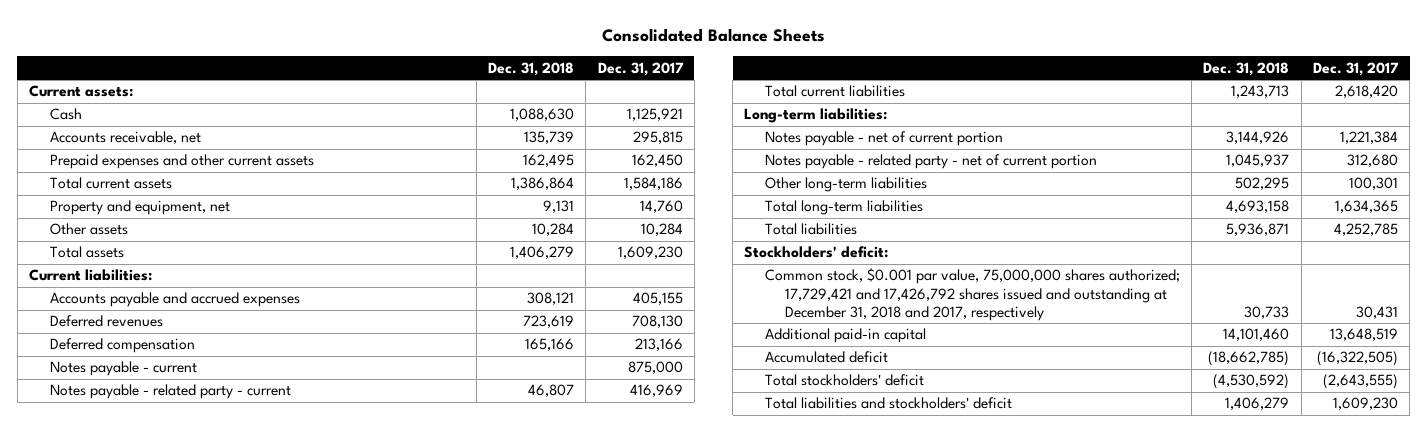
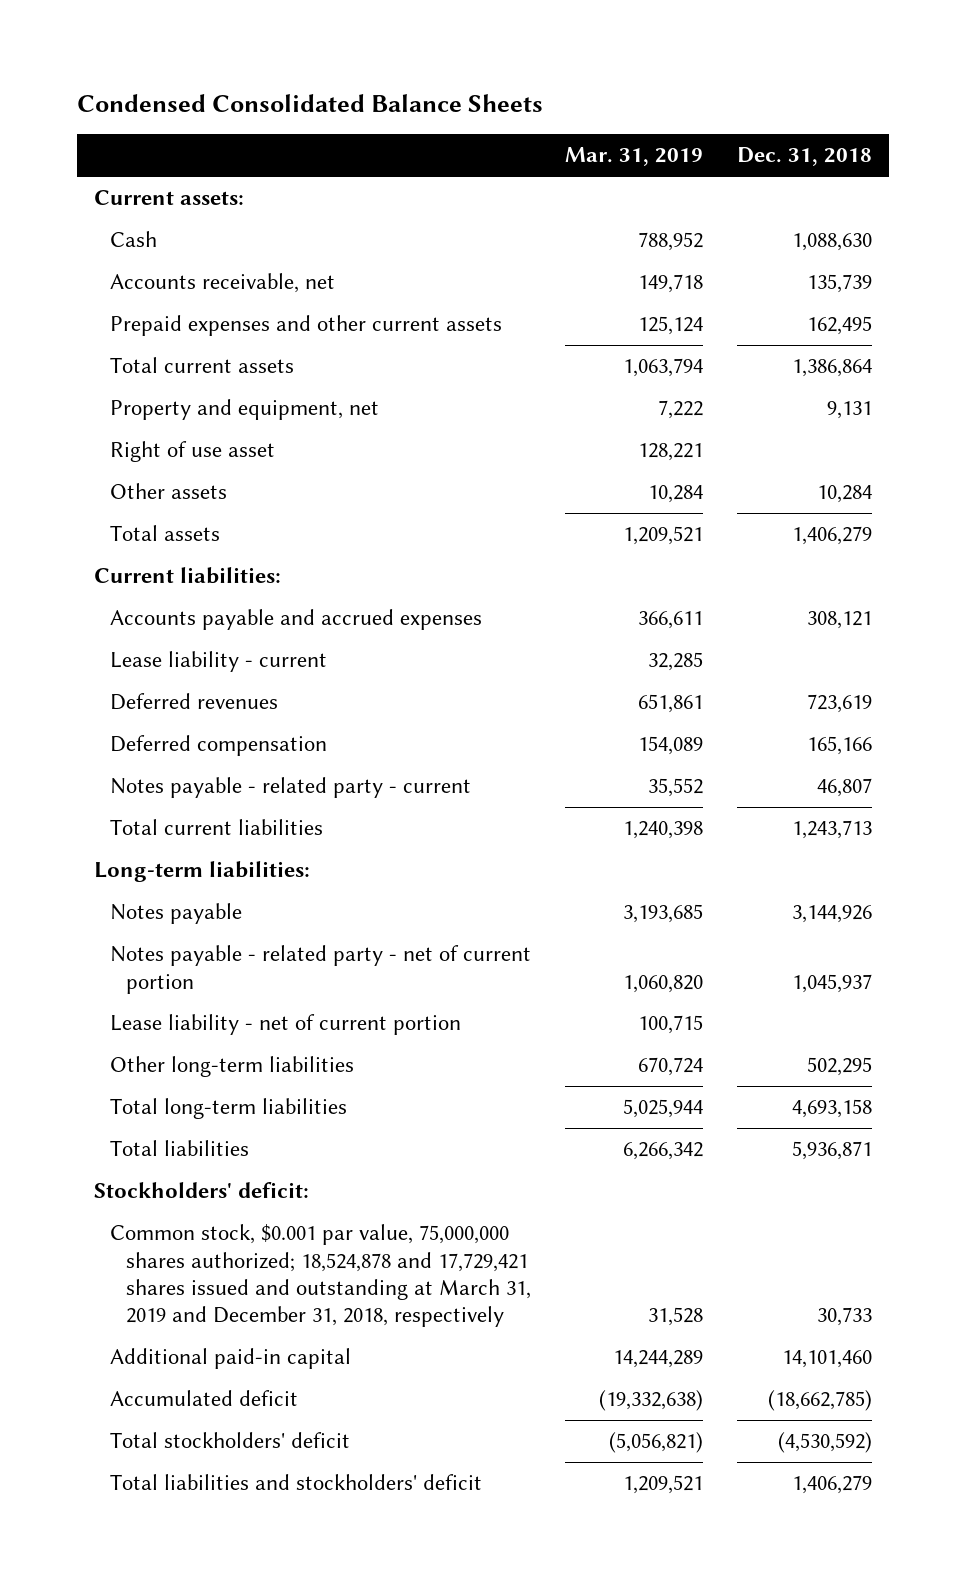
[601,28,825,43] Consolidated Balance Sheets -> [77,93,544,112] Condensed Consolidated Balance Sheets
[597,61,684,76] Dec. 31, 2017 -> none
none -> [565,147,704,167] Mar. 31, 2019
none -> [110,441,276,463] Right of use asset
none -> [110,651,328,673] Lease liability - current
[49,361,197,377] Notes payable - current -> none
[764,131,1003,147] Notes payable - net of current portion -> [110,903,243,925] Notes payable
none -> [110,1014,462,1036] Lease liability - net of current portion
[764,268,1180,321] Common stock, $0.001 par value, 75,000,000 shares authorized; 17,729,421 and 17,426,792 shares issued and outstanding at December 31, 2018 and 2017, respectively -> [110,1224,531,1328] Common stock, $0.001 par value, 75,000,000 shares authorized; 18,524,878 and 17,729,421 shares issued and outstanding at March 31, 2019 and December 31, 2018, respectively

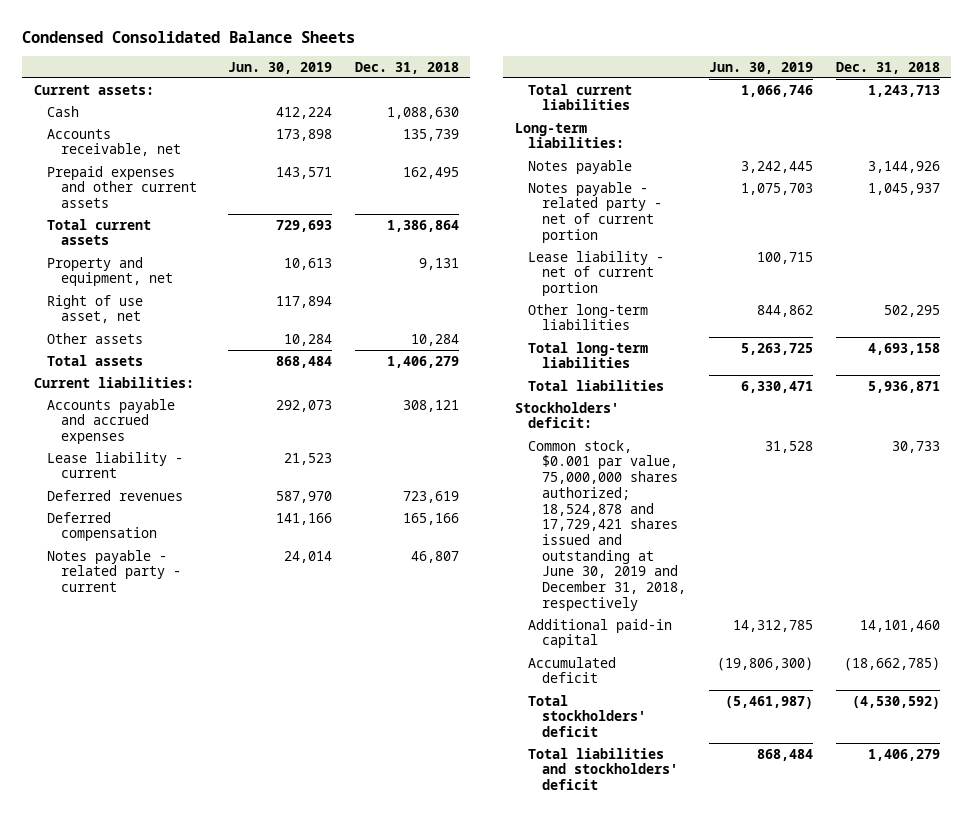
[565,147,704,167] Mar. 31, 2019 -> none
none -> [227,61,332,74] Jun. 30, 2019
[110,441,276,463] Right of use asset -> [47,294,144,324] Right of use asset, net
[110,1224,531,1328] Common stock, $0.001 par value, 75,000,000 shares authorized; 18,524,878 and 17,729,421 shares issued and outstanding at March 31, 2019 and December 31, 2018, respectively -> [528,439,687,611] Common stock, $0.001 par value, 75,000,000 shares authorized; 18,524,878 and 17,729,421 shares issued and outstanding at June 30, 2019 and December 31, 2018, respectively

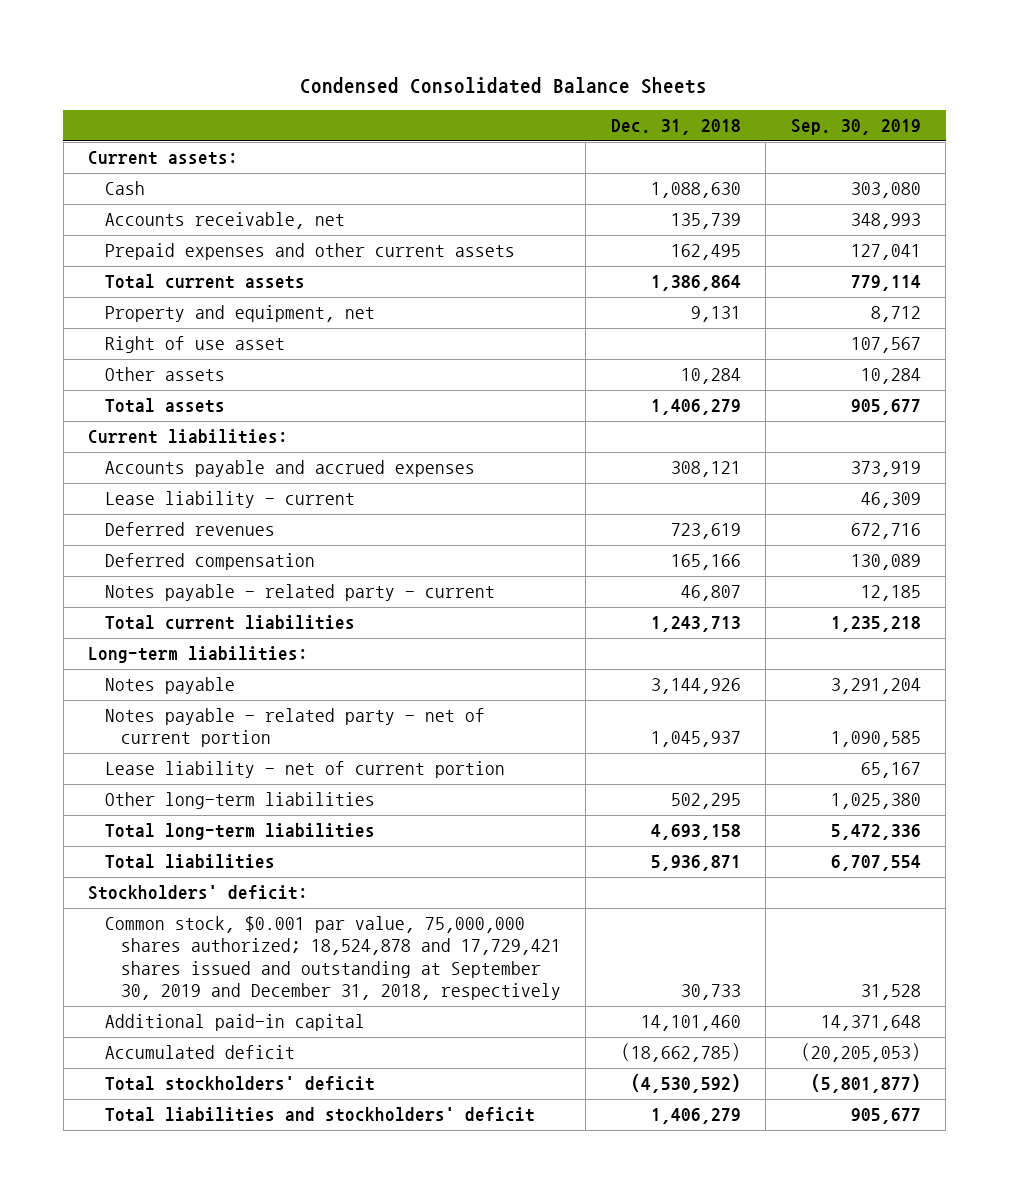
[227,61,332,74] Jun. 30, 2019 -> none
none -> [790,119,921,136] Sep. 30, 2019
[47,294,144,324] Right of use asset, net -> [104,336,285,354] Right of use asset
[528,439,687,611] Common stock, $0.001 par value, 75,000,000 shares authorized; 18,524,878 and 17,729,421 shares issued and outstanding at June 30, 2019 and December 31, 2018, respectively -> [104,916,561,1001] Common stock, $0.001 par value, 75,000,000 shares authorized; 18,524,878 and 17,729,421 shares issued and outstanding at September 30, 2019 and December 31, 2018, respectively

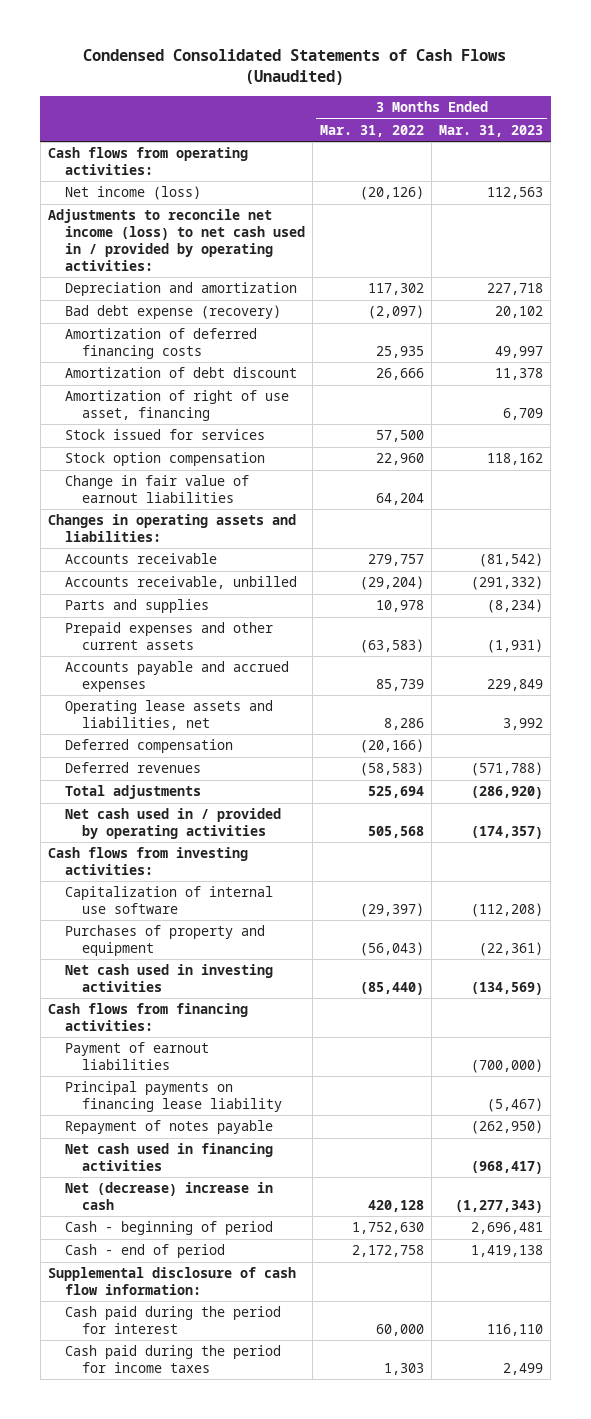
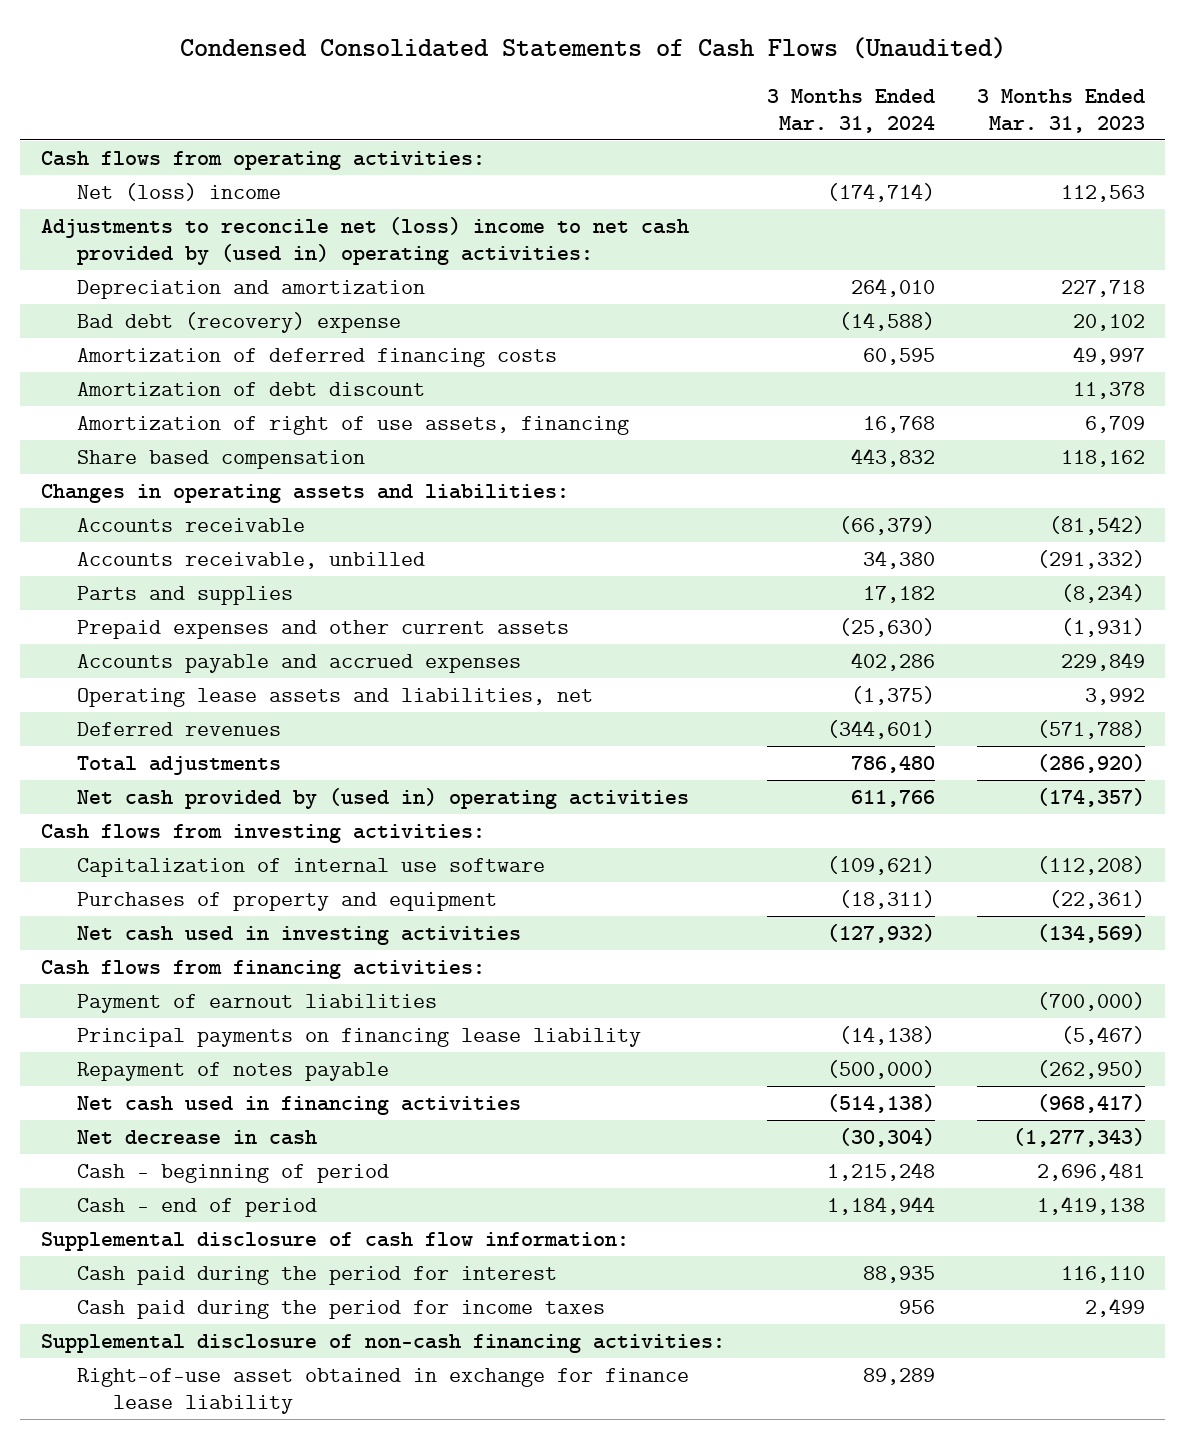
[320,124,425,137] Mar. 31, 2022 -> none
none -> [766,88,935,133] 3 Months Ended Mar. 31, 2024
[65,186,202,201] Net income (loss) -> [76,182,281,201] Net (loss) income
[47,209,306,271] Adjustments to reconcile net income (loss) to net cash used in / provided by operating activities: -> [41,216,690,265] Adjustments to reconcile net (loss) income to net cash provided by (used in) operating activities:
[65,305,282,320] Bad debt expense (recovery) -> [76,311,401,333] Bad debt (recovery) expense
[65,429,266,441] Stock issued for services -> none
[65,475,250,503] Change in fair value of earnout liabilities -> none
[65,390,290,421] Amortization of right of use asset, financing -> [76,415,629,435] Amortization of right of use assets, financing
[65,452,266,467] Stock option compensation -> [76,449,365,469] Share based compensation
[65,739,234,754] Deferred compensation -> none
[65,808,282,839] Net cash used in / provided by operating activities -> [76,787,689,809] Net cash provided by (used in) operating activities
[65,1182,274,1210] Net (decrease) increase in cash -> [76,1129,317,1145] Net decrease in cash
none -> [41,1333,726,1353] Supplemental disclosure of non-cash financing activities:
none -> [76,1367,689,1414] Right-of-use asset obtained in exchange for finance lease liability

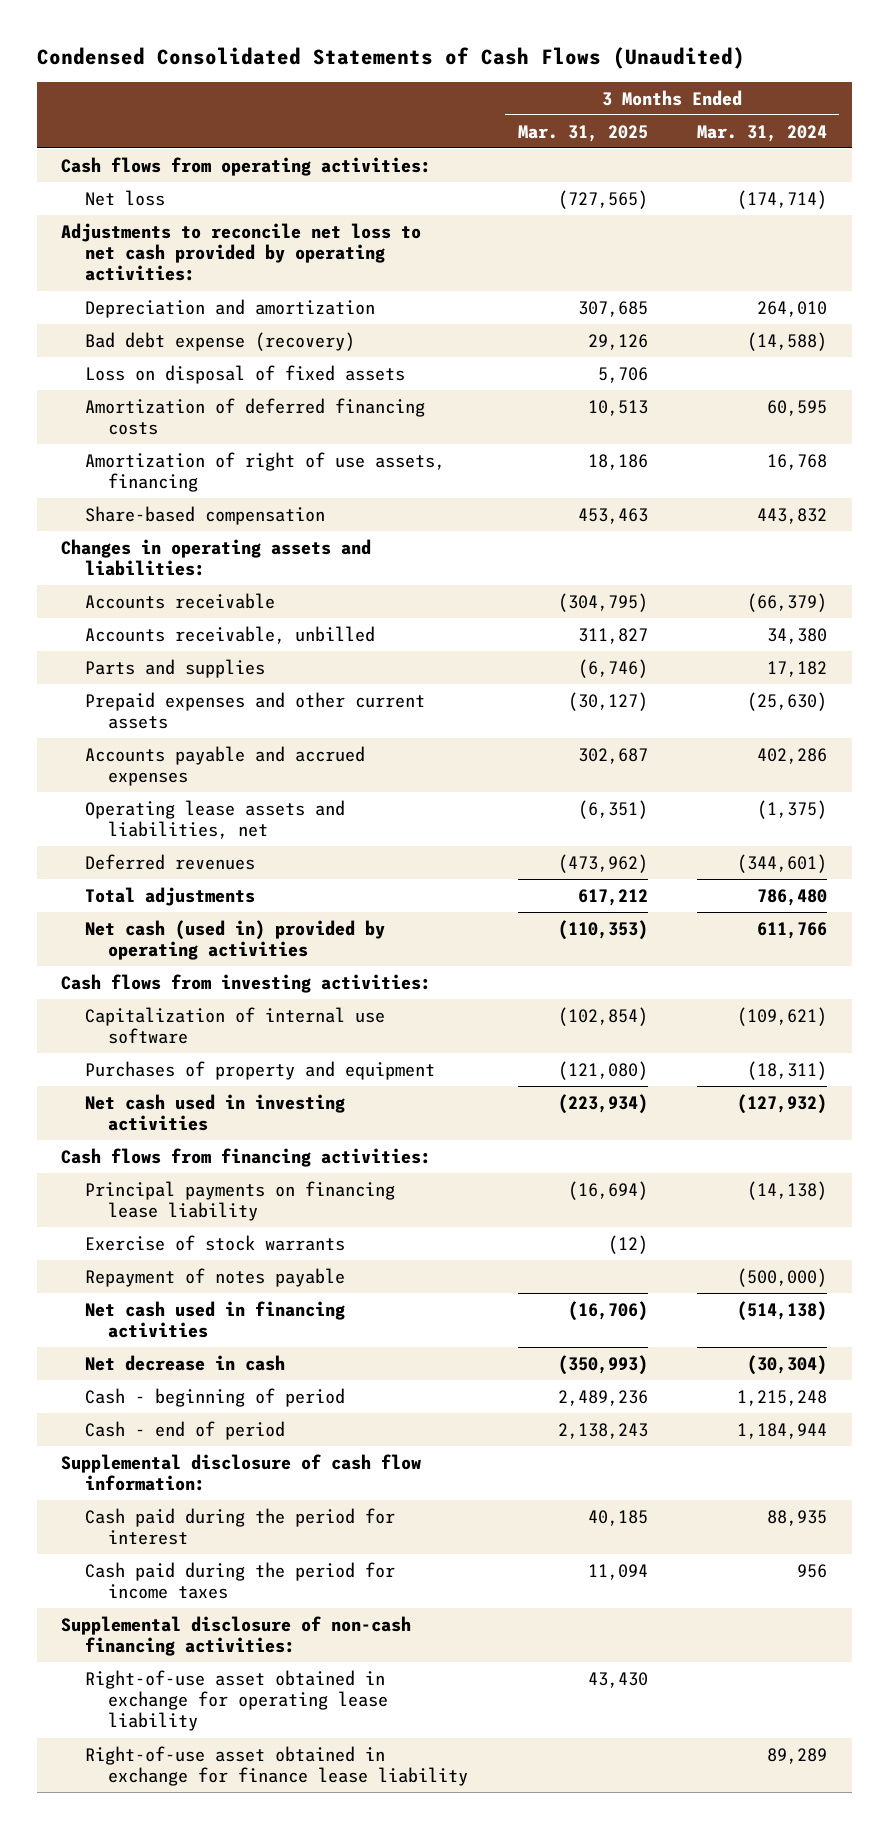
[976,88,1145,133] 3 Months Ended Mar. 31, 2023 -> none
none -> [517,124,648,142] Mar. 31, 2025
[76,182,281,201] Net (loss) income -> [84,189,165,206] Net loss
[41,216,690,265] Adjustments to reconcile net (loss) income to net cash provided by (used in) operating activities: -> [61,222,422,282] Adjustments to reconcile net loss to net cash provided by operating activities:
[76,311,401,333] Bad debt (recovery) expense -> [84,331,355,351] Bad debt expense (recovery)
none -> [84,364,405,384] Loss on disposal of fixed assets
[76,381,425,396] Amortization of debt discount -> none
[76,449,365,469] Share based compensation -> [84,505,325,525] Share-based compensation
[76,787,689,809] Net cash provided by (used in) operating activities -> [84,919,385,961] Net cash (used in) provided by operating activities
[76,993,437,1013] Payment of earnout liabilities -> none
none -> [84,1234,345,1251] Exercise of stock warrants
none -> [84,1669,389,1732] Right-of-use asset obtained in exchange for operating lease liability

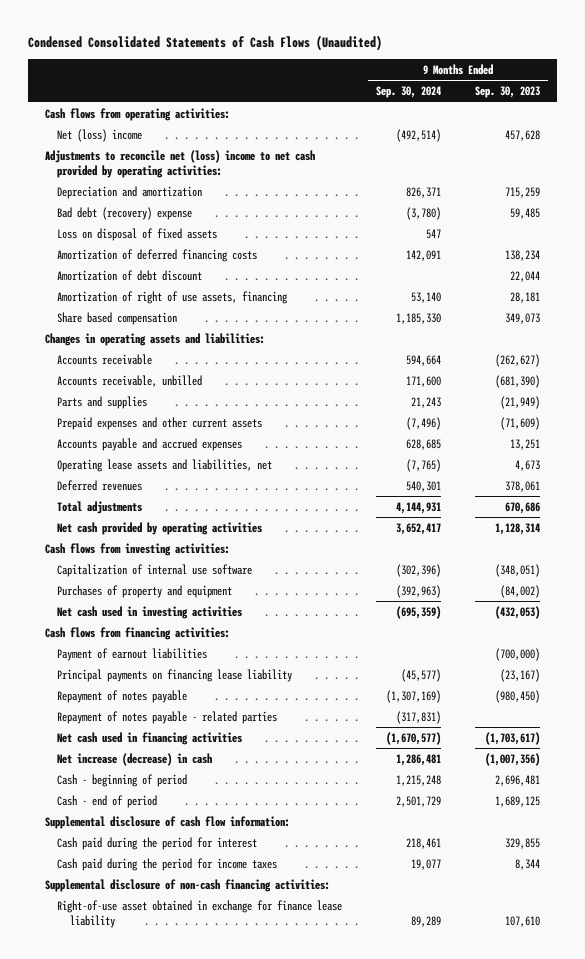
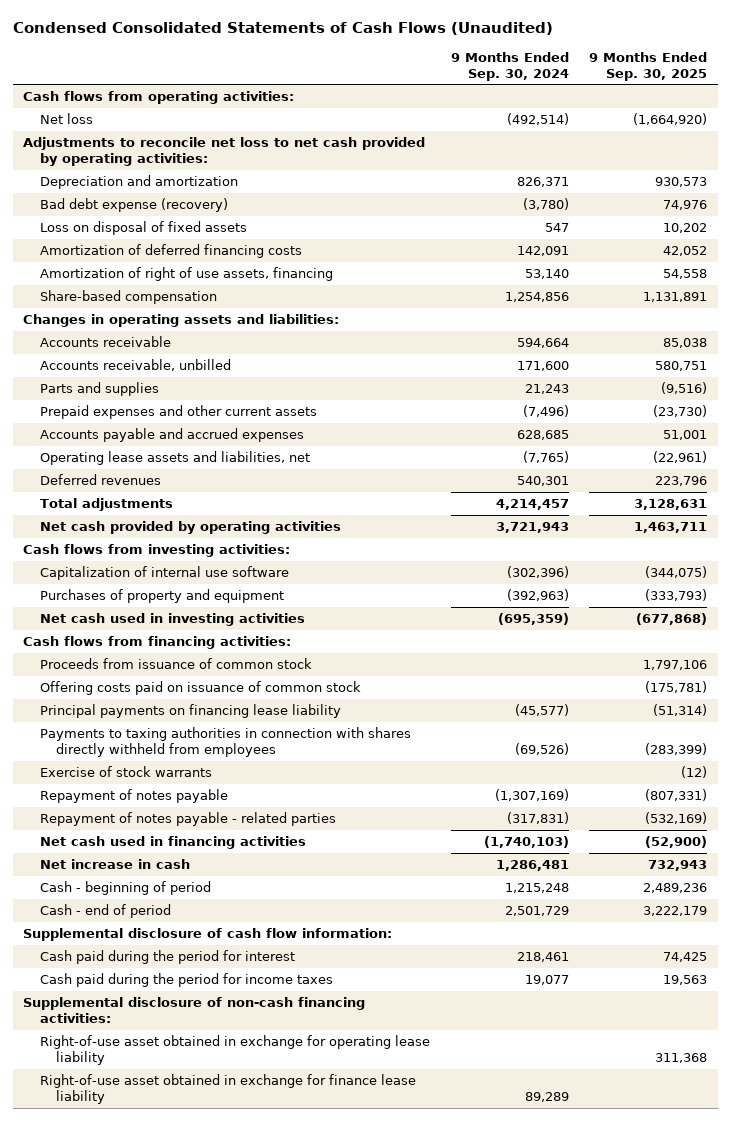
[474,86,540,99] Sep. 30, 2023 -> none
none -> [589,52,708,81] 9 Months Ended Sep. 30, 2025
[57,128,143,142] Net (loss) income -> [39,113,93,125] Net loss
[45,149,316,178] Adjustments to reconcile net (loss) income to net cash provided by operating activities: -> [23,137,426,166] Adjustments to reconcile net loss to net cash provided by operating activities:
[57,206,193,220] Bad debt (recovery) expense -> [39,198,228,213] Bad debt expense (recovery)
[57,269,203,281] Amortization of debt discount -> none
[57,311,178,325] Share based compensation -> [39,290,217,305] Share-based compensation
[396,312,442,324] 1,185,330 -> [504,292,569,303] 1,254,856
[396,501,442,514] 4,144,931 -> [495,499,569,511] 4,214,457
[396,522,442,535] 3,652,417 -> [495,522,569,534] 3,721,943
[57,647,208,661] Payment of earnout liabilities -> none
none -> [39,658,312,670] Proceeds from issuance of common stock
none -> [39,681,361,696] Offering costs paid on issuance of common stock
none -> [39,727,411,757] Payments to taxing authorities in connection with shares directly withheld from employees
none -> [39,766,212,778] Exercise of stock warrants
[386,731,442,745] (1,670,577) -> [483,836,569,849] (1,740,103)
[57,752,213,766] Net increase (decrease) in cash -> [39,859,190,870] Net increase in cash
none -> [39,1035,430,1065] Right-of-use asset obtained in exchange for operating lease liability

